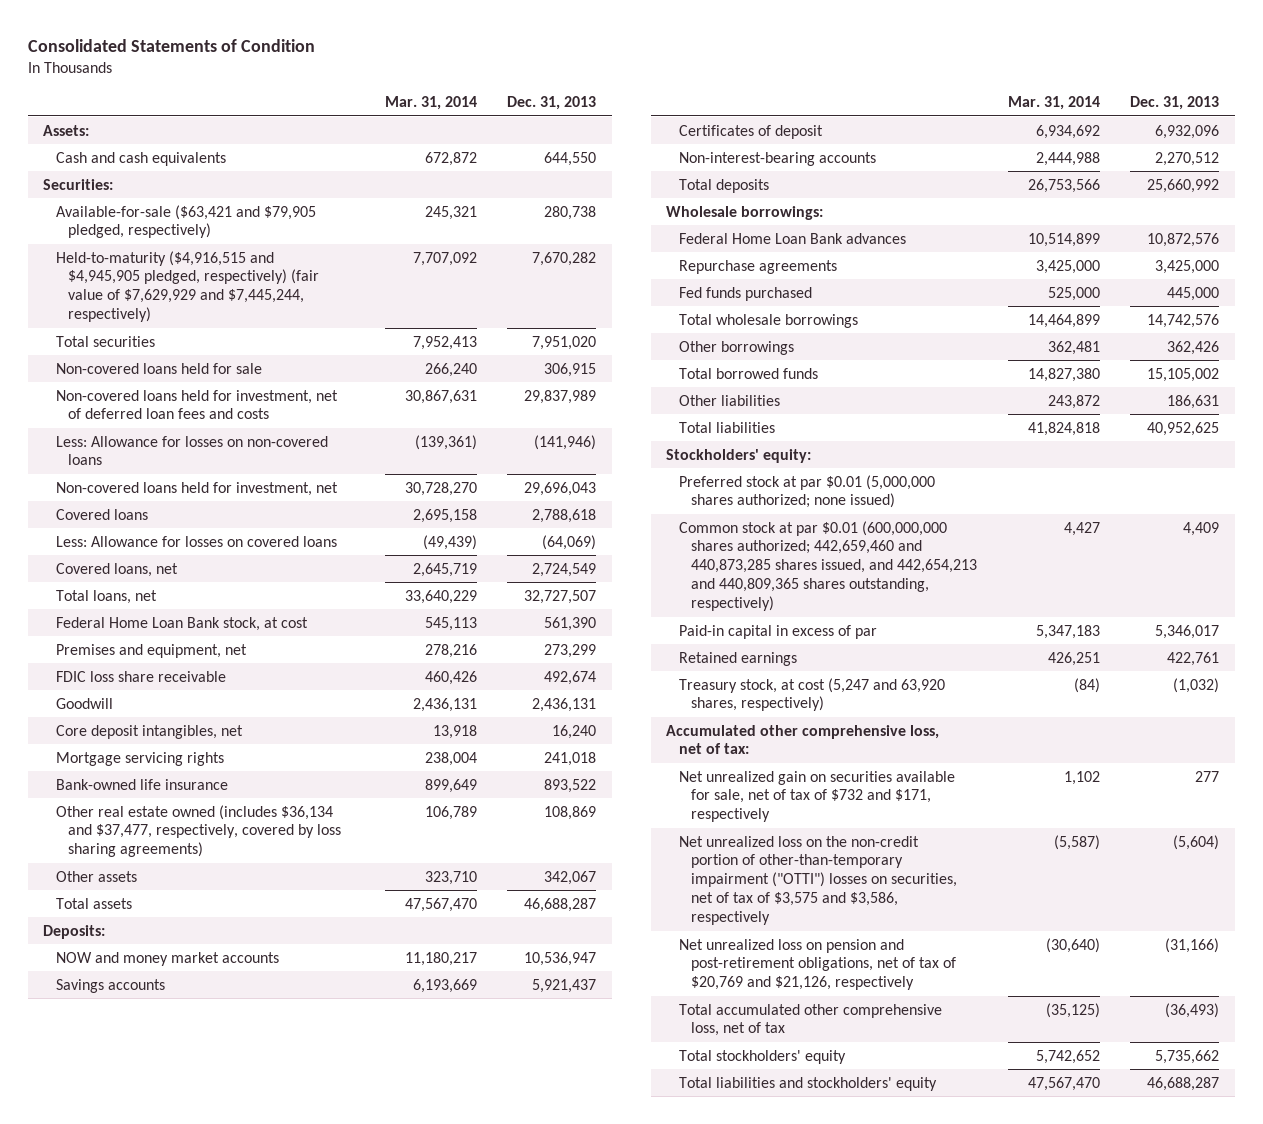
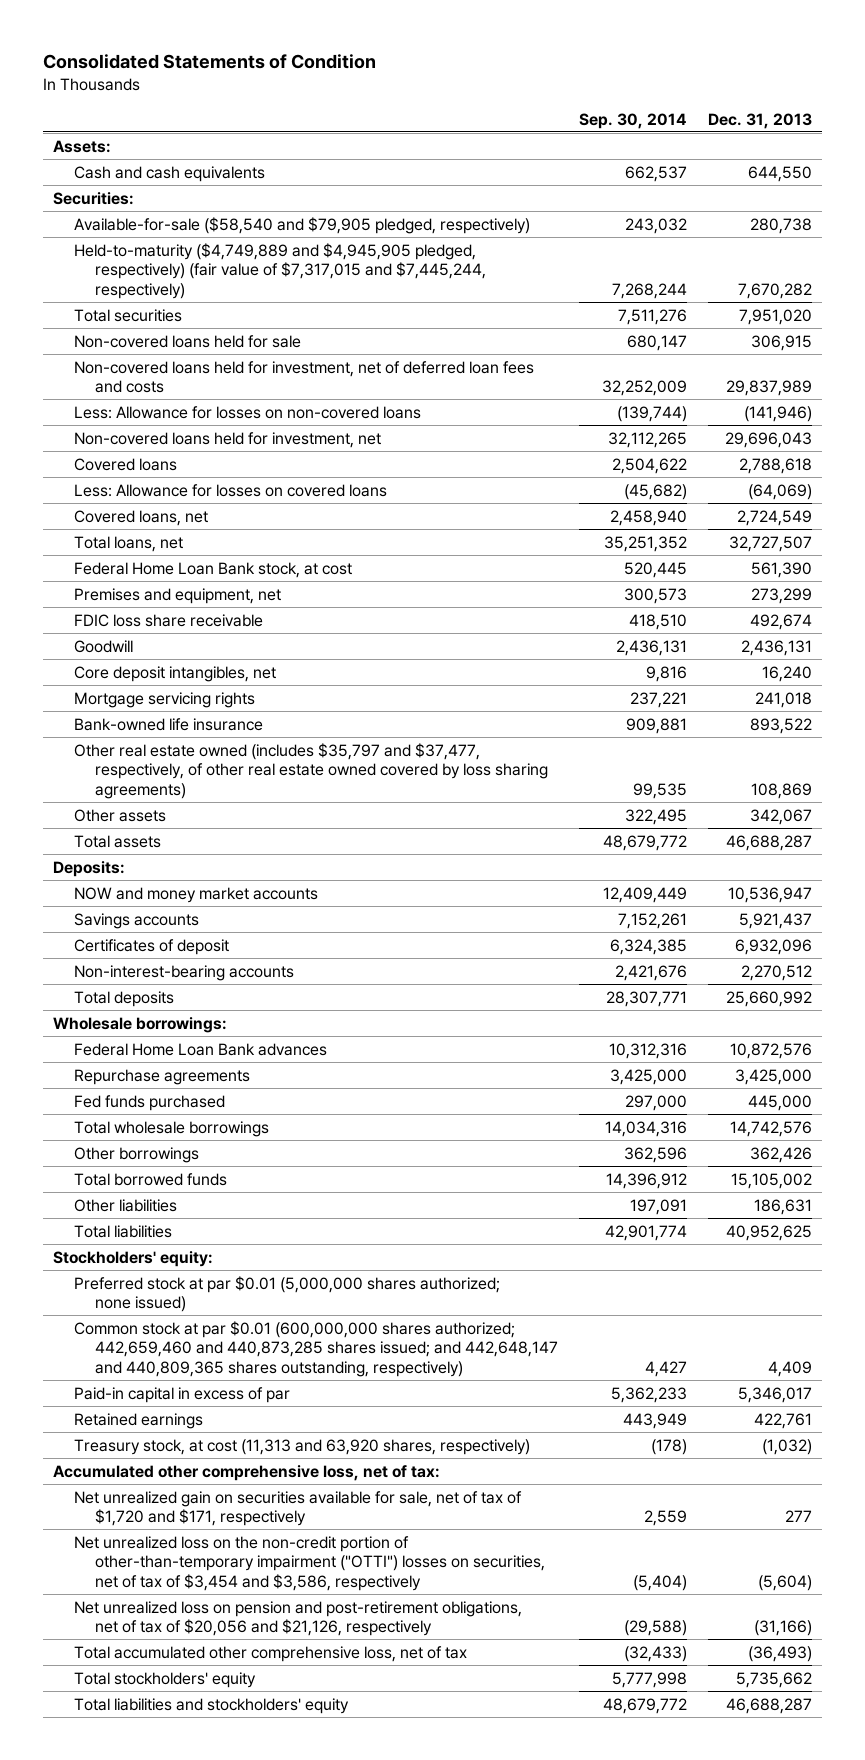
[384,96,477,111] Mar. 31, 2014 -> none
none -> [579,112,688,129] Sep. 30, 2014
[55,204,316,239] Available-for-sale ($63,421 and $79,905 pledged, respectively) -> [74,216,531,234] Available-for-sale ($58,540 and $79,905 pledged, respectively)
[55,250,320,323] Held-to-maturity ($4,916,515 and $4,945,905 pledged, respectively) (fair value of $7,629,929 and $7,445,244, respectively) -> [74,242,487,300] Held-to-maturity ($4,749,889 and $4,945,905 pledged, respectively) (fair value of $7,317,015 and $7,445,244, respectively)
[55,804,342,858] Other real estate owned (includes $36,134 and $37,477, respectively, covered by loss sharing agreements) -> [74,742,549,800] Other real estate owned (includes $35,797 and $37,477, respectively, of other real estate owned covered by loss sharing agreements)
[678,520,978,612] Common stock at par $0.01 (600,000,000 shares authorized; 442,659,460 and 440,873,285 shares issued, and 442,654,213 and 440,809,365 shares outstanding, respectively) -> [74,1320,559,1378] Common stock at par $0.01 (600,000,000 shares authorized; 442,659,460 and 440,873,285 shares issued; and 442,648,147 and 440,809,365 shares outstanding, respectively)
[678,677,945,712] Treasury stock, at cost (5,247 and 63,920 shares, respectively) -> [74,1438,531,1455] Treasury stock, at cost (11,313 and 63,920 shares, respectively)
[678,770,955,823] Net unrealized gain on securities available for sale, net of tax of $732 and $171, respectively -> [74,1490,523,1527] Net unrealized gain on securities available for sale, net of tax of $1,720 and $171, respectively
[678,835,958,926] Net unrealized loss on the non-credit portion of other-than-temporary impairment ("OTTI") losses on securities, net of tax of $3,575 and $3,586, respectively -> [74,1535,546,1592] Net unrealized loss on the non-credit portion of other-than-temporary impairment ("OTTI") losses on securities, net of tax of $3,454 and $3,586, respectively
[678,938,957,991] Net unrealized loss on pension and post-retirement obligations, net of tax of $20,769 and $21,126, respectively -> [74,1600,523,1637] Net unrealized loss on pension and post-retirement obligations, net of tax of $20,056 and $21,126, respectively

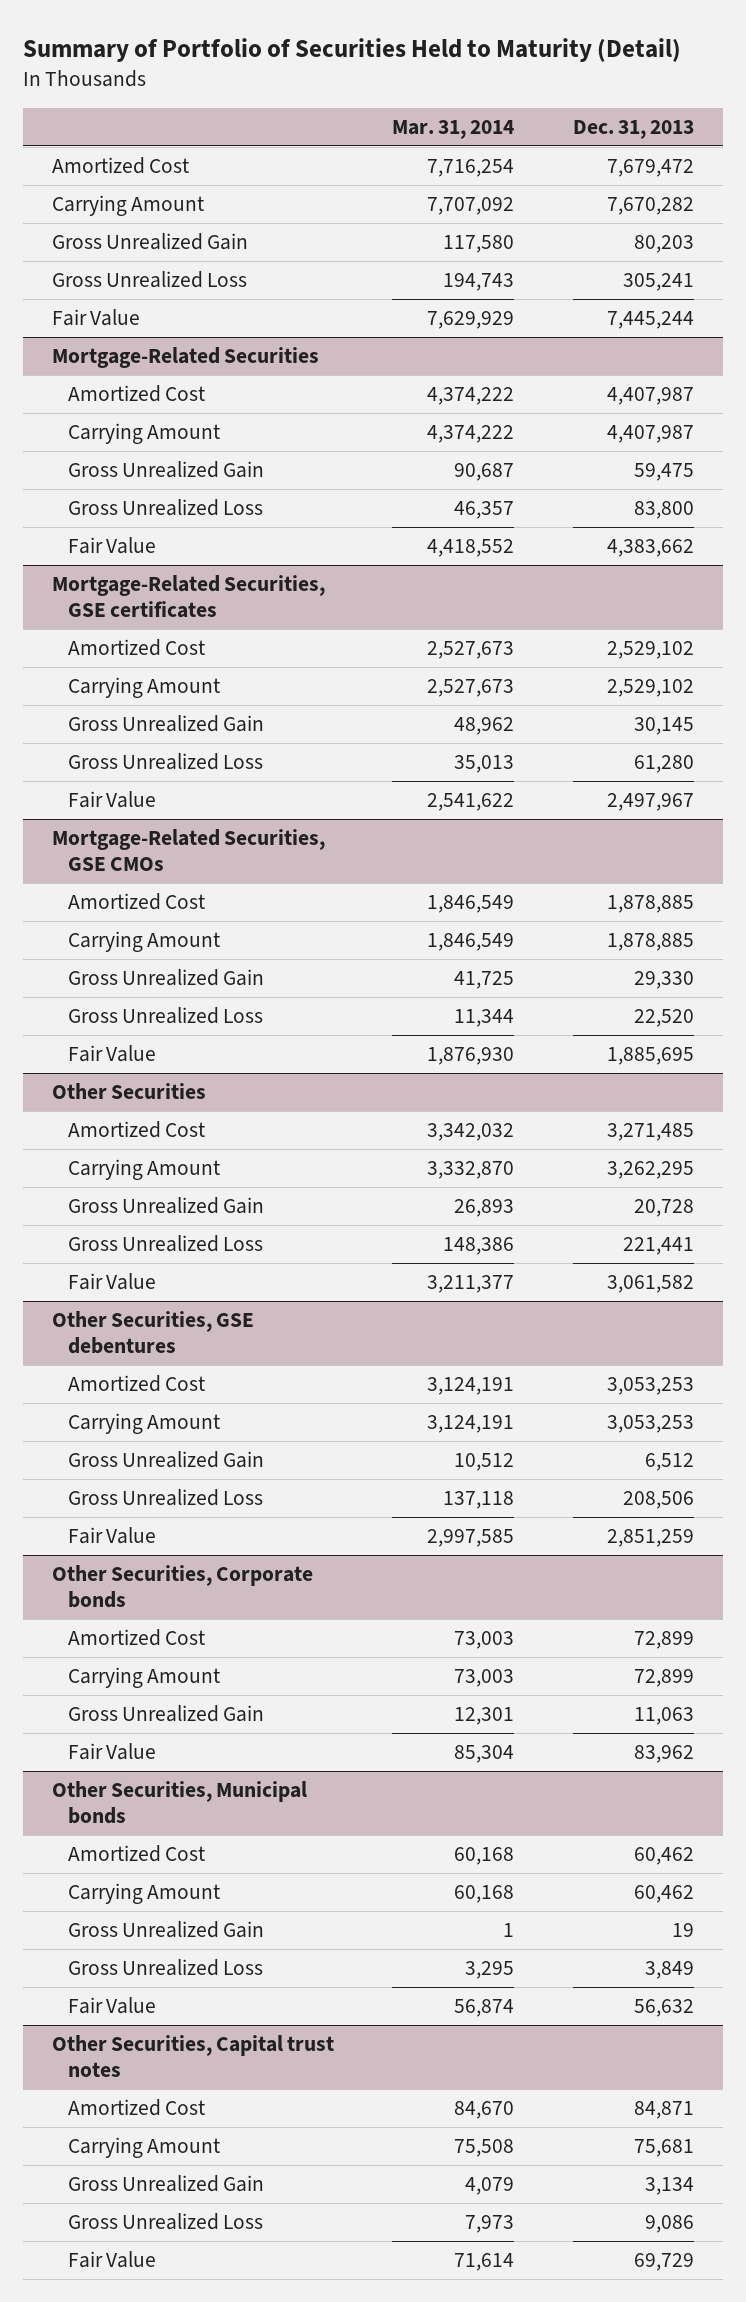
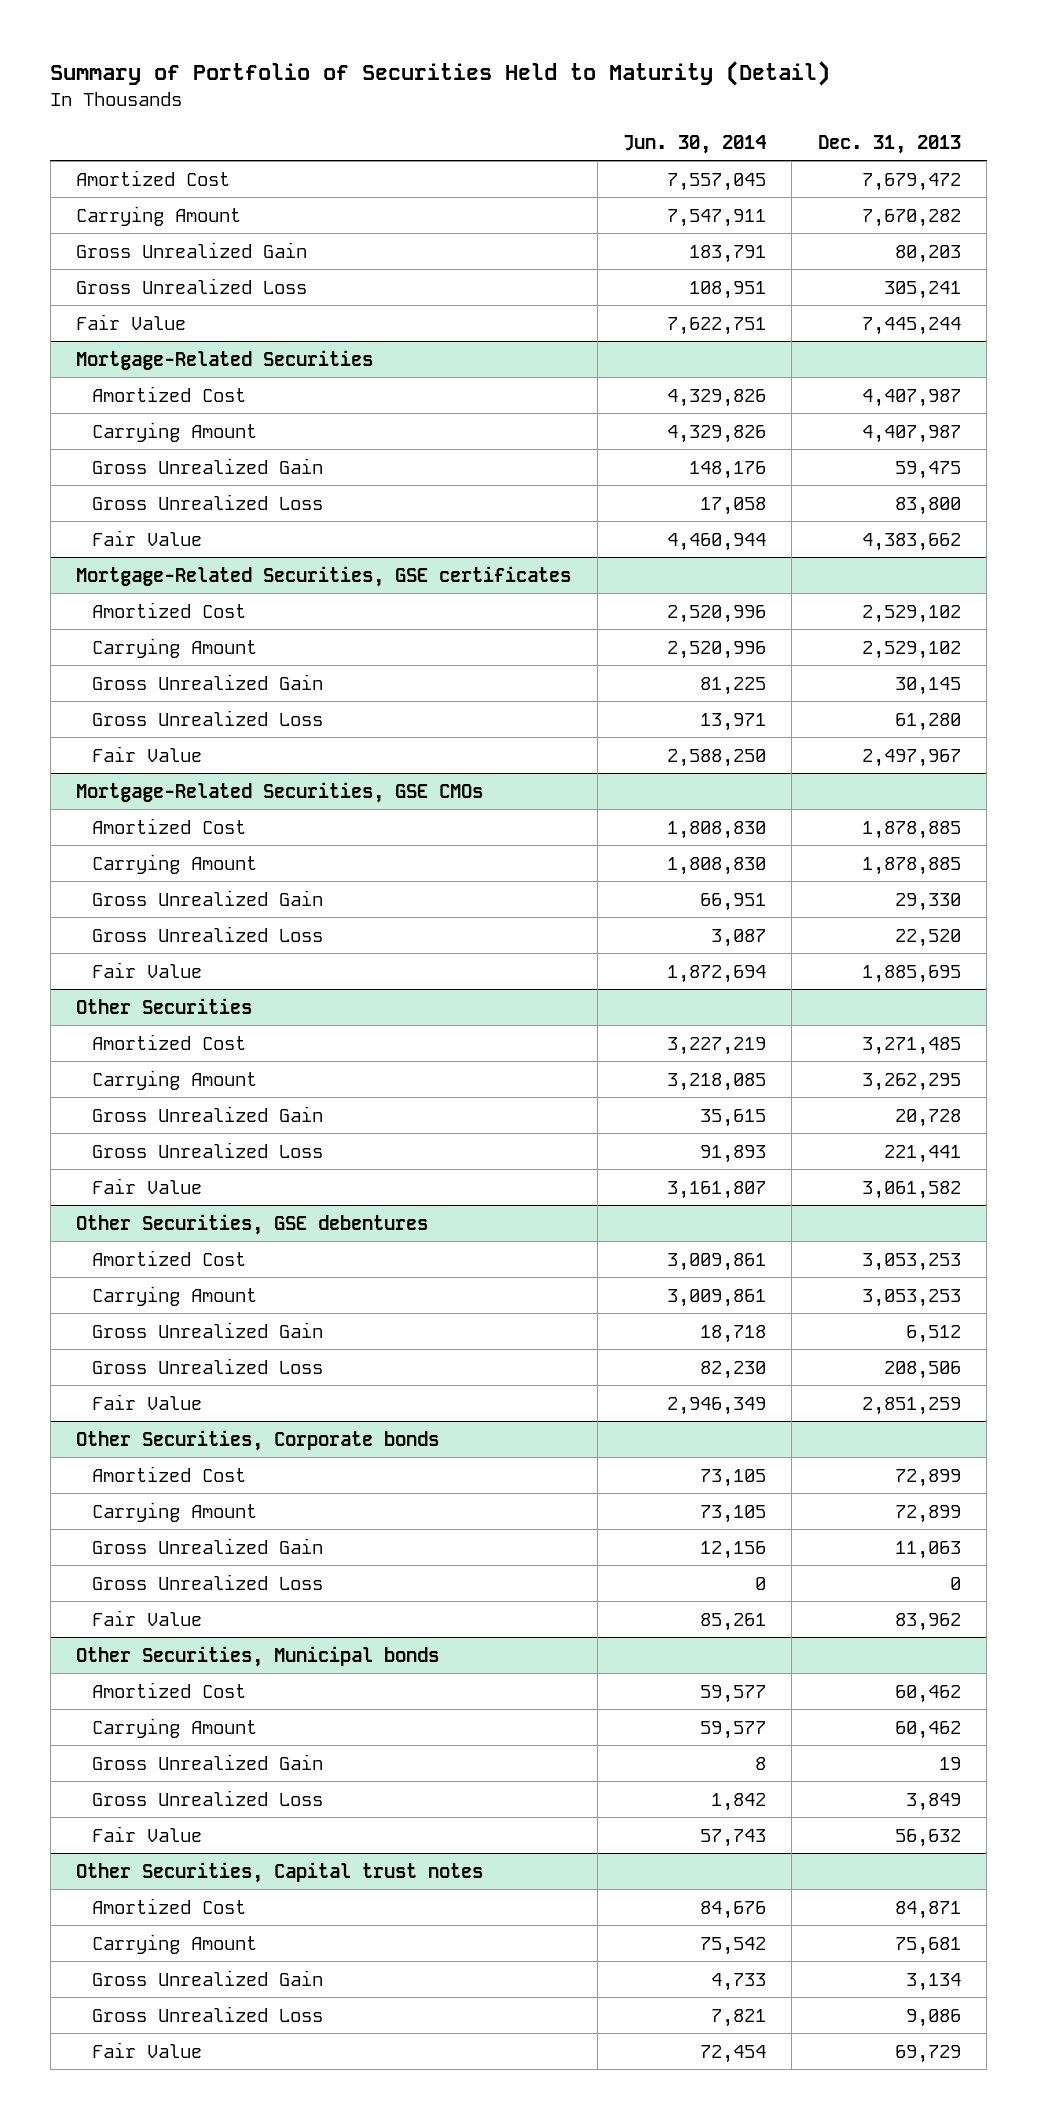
[392,119,515,139] Mar. 31, 2014 -> none
none -> [622,135,766,155] Jun. 30, 2014
none -> [92,1573,324,1590] Gross Unrealized Loss

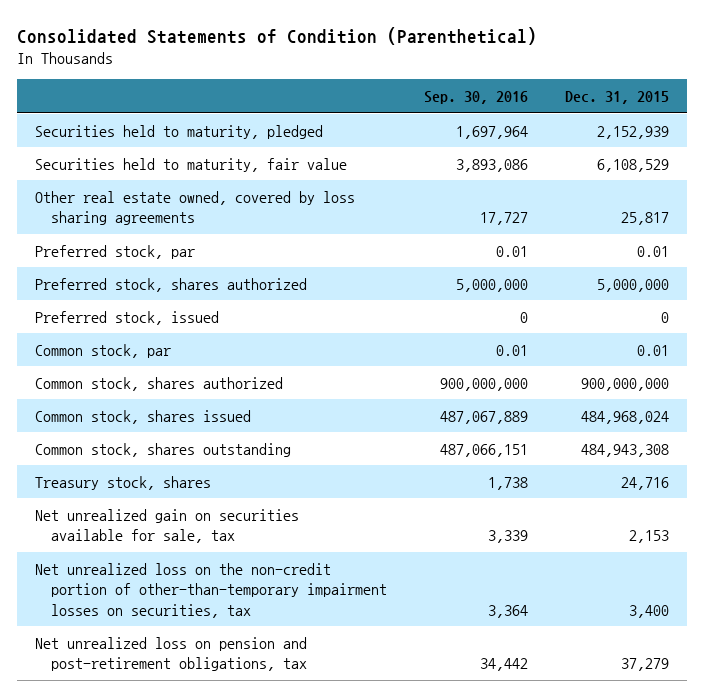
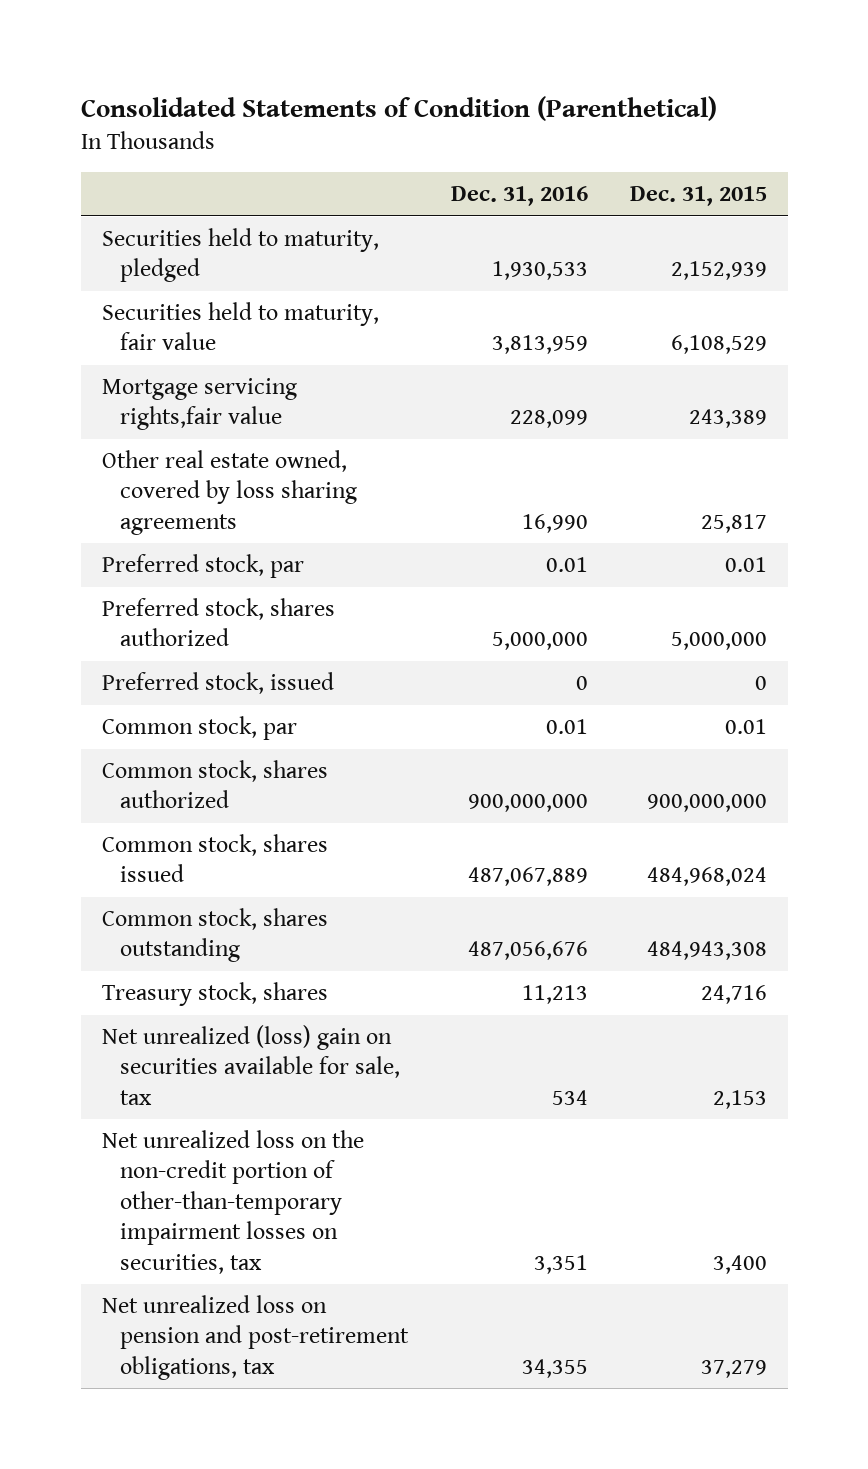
[423,91,528,105] Sep. 30, 2016 -> none
none -> [450,186,588,207] Dec. 31, 2016
none -> [101,378,297,431] Mortgage servicing rights,fair value
[35,508,300,544] Net unrealized gain on securities available for sale, tax -> [101,1025,401,1105] Net unrealized (loss) gain on securities available for sale, tax

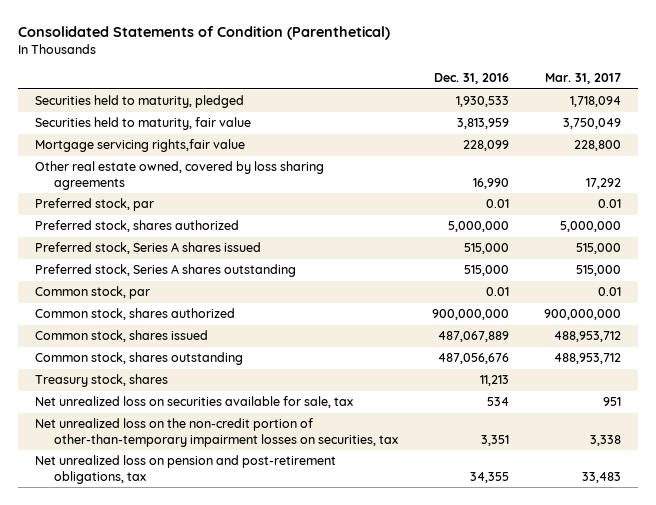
[629,186,767,207] Dec. 31, 2015 -> none
none -> [544,73,621,85] Mar. 31, 2017
[101,672,334,695] Preferred stock, issued -> [35,242,262,255] Preferred stock, Series A shares issued
[575,676,588,691] 0 -> [464,243,510,255] 515,000
none -> [35,264,297,278] Preferred stock, Series A shares outstanding
[101,1025,401,1105] Net unrealized (loss) gain on securities available for sale, tax -> [35,396,354,409] Net unrealized loss on securities available for sale, tax

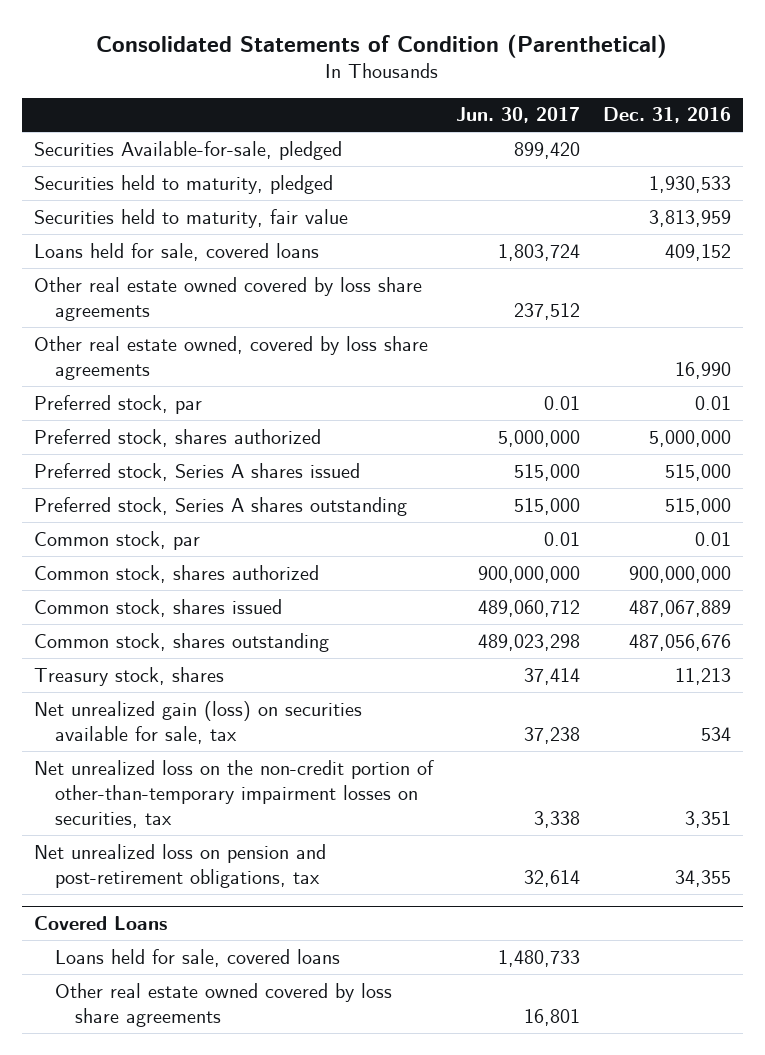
[544,73,621,85] Mar. 31, 2017 -> none
none -> [455,107,580,124] Jun. 30, 2017
none -> [33,140,342,160] Securities Available-for-sale, pledged
[35,139,246,153] Mortgage servicing rights,fair value -> none
none -> [33,242,319,261] Loans held for sale, covered loans
none -> [33,276,422,321] Other real estate owned covered by loss share agreements
[35,161,325,190] Other real estate owned, covered by loss sharing agreements -> [33,335,428,380] Other real estate owned, covered by loss share agreements
[35,396,354,409] Net unrealized loss on securities available for sale, tax -> [33,700,362,744] Net unrealized gain (loss) on securities available for sale, tax
none -> [33,916,167,931] Covered Loans
none -> [54,948,340,967] Loans held for sale, covered loans
none -> [54,982,392,1027] Other real estate owned covered by loss share agreements

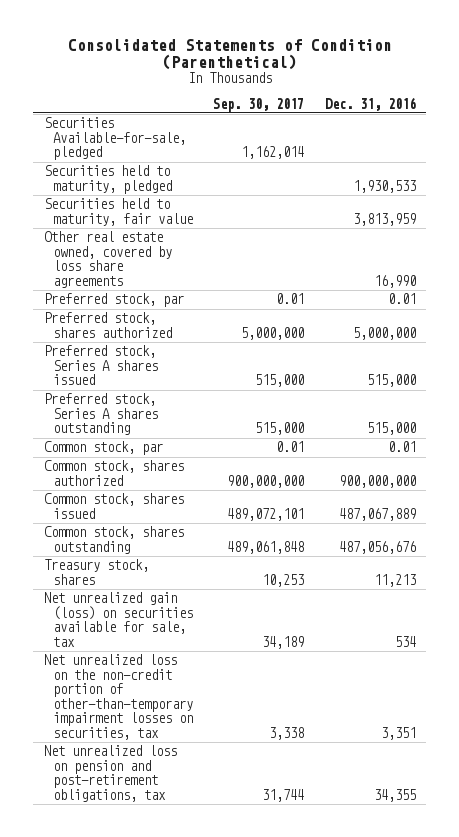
[455,107,580,124] Jun. 30, 2017 -> none
none -> [213,97,305,112] Sep. 30, 2017
[33,242,319,261] Loans held for sale, covered loans -> none
[33,276,422,321] Other real estate owned covered by loss share agreements -> none
[33,916,167,931] Covered Loans -> none
[54,948,340,967] Loans held for sale, covered loans -> none
[54,982,392,1027] Other real estate owned covered by loss share agreements -> none

